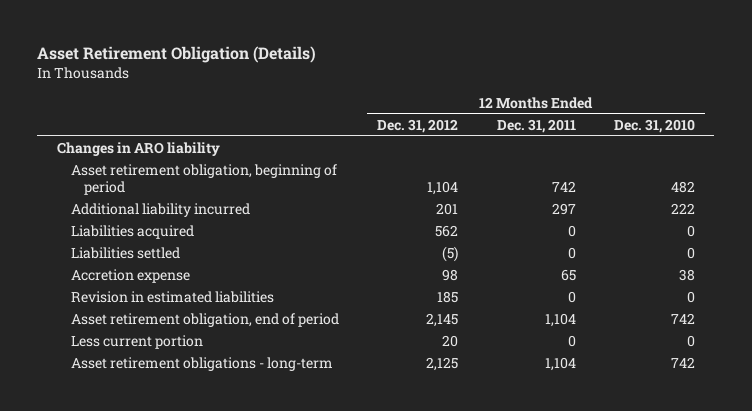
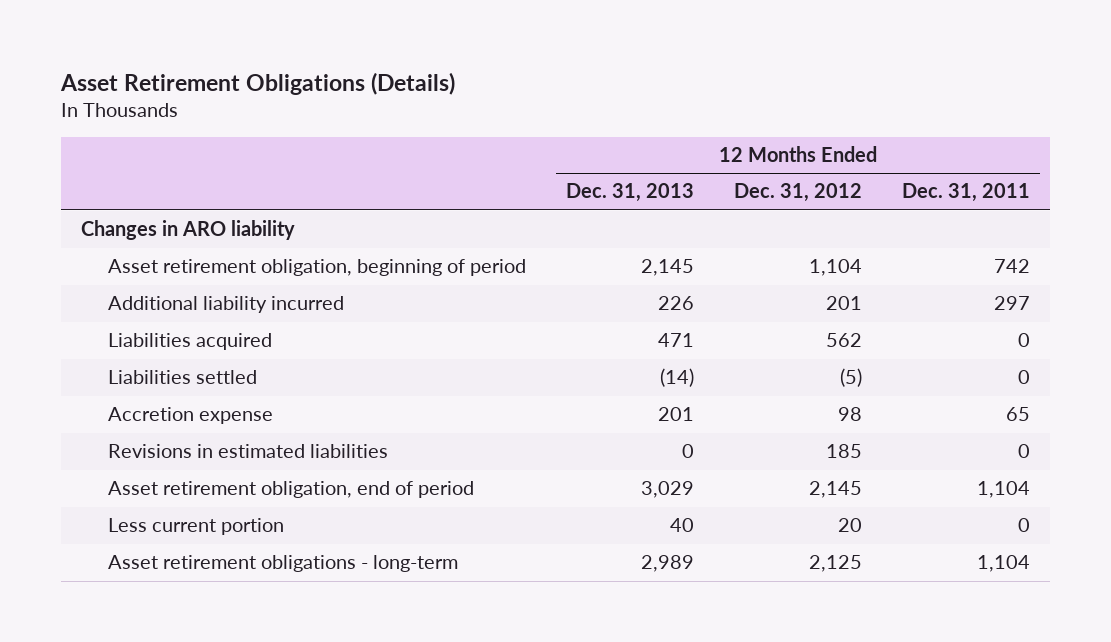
[37,46,317,64] Asset Retirement Obligation (Details) -> [59,71,455,95] Asset Retirement Obligations (Details)
[614,118,696,133] Dec. 31, 2010 -> none
none -> [566,183,695,203] Dec. 31, 2013
[70,290,274,303] Revision in estimated liabilities -> [107,444,388,459] Revisions in estimated liabilities

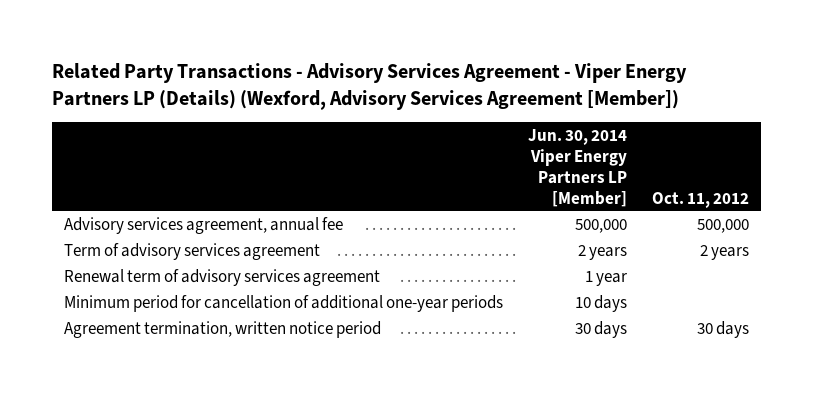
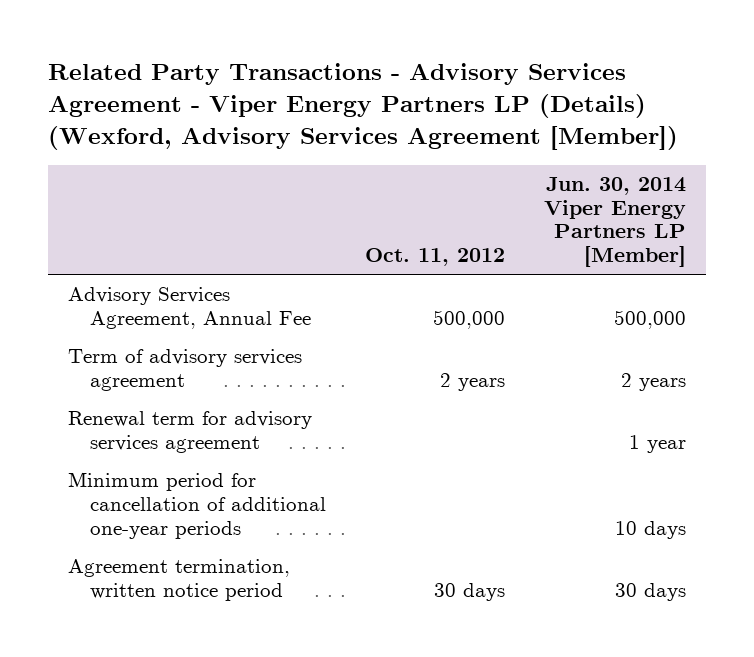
[64,217,344,235] Advisory services agreement, annual fee -> [67,287,312,329] Advisory Services Agreement, Annual Fee
[64,269,381,287] Renewal term of advisory services agreement -> [67,411,312,453] Renewal term for advisory services agreement

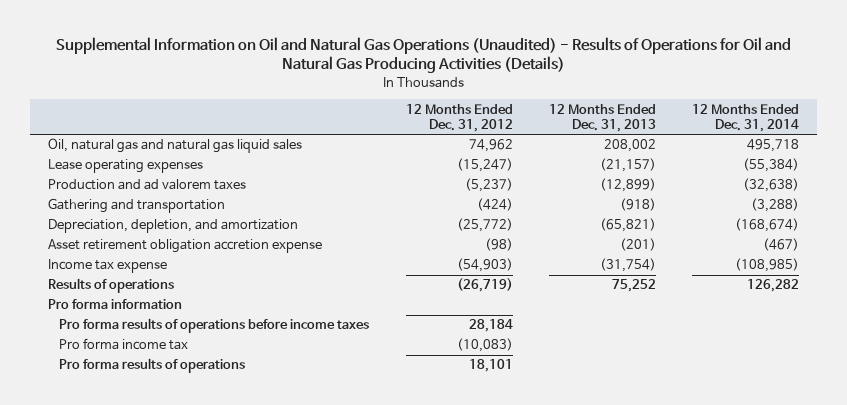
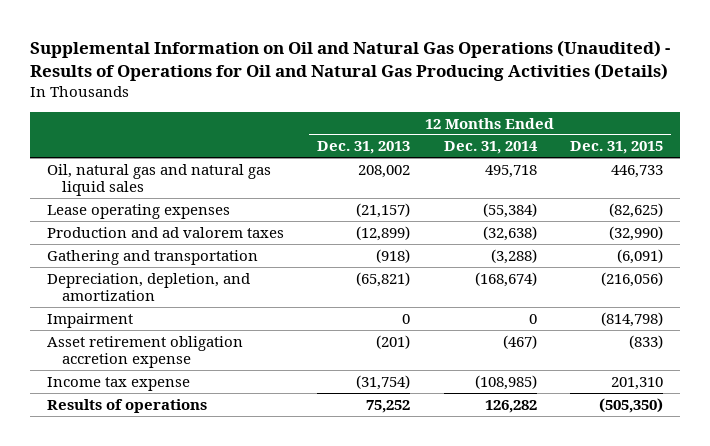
[405,103,513,132] 12 Months Ended Dec. 31, 2012 -> none
none -> [569,141,663,155] Dec. 31, 2015
none -> [47,312,134,328] Impairment
[48,299,183,310] Pro forma information -> none
[59,318,370,334] Pro forma results of operations before income taxes -> none
[59,338,189,351] Pro forma income tax -> none
[59,358,246,374] Pro forma results of operations -> none

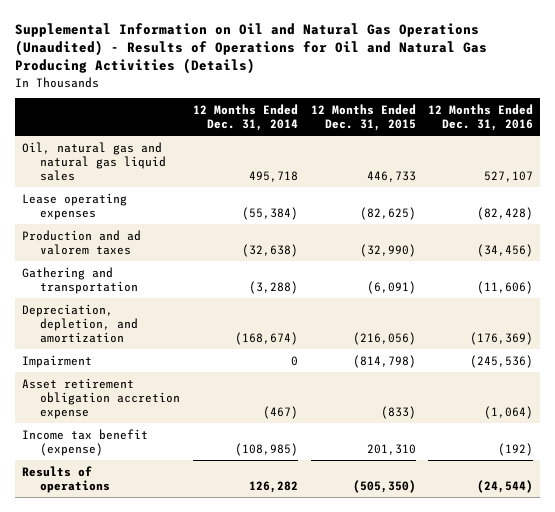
[317,141,411,155] Dec. 31, 2013 -> none
none -> [428,104,534,132] 12 Months Ended Dec. 31, 2016
[47,376,191,391] Income tax expense -> [21,428,148,456] Income tax benefit (expense)

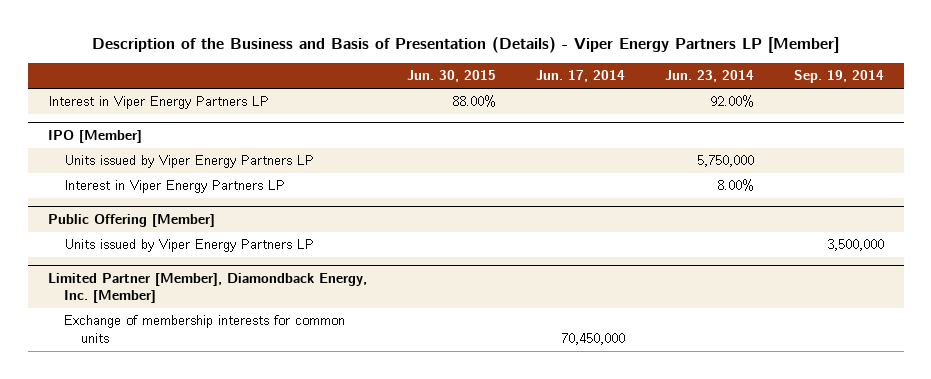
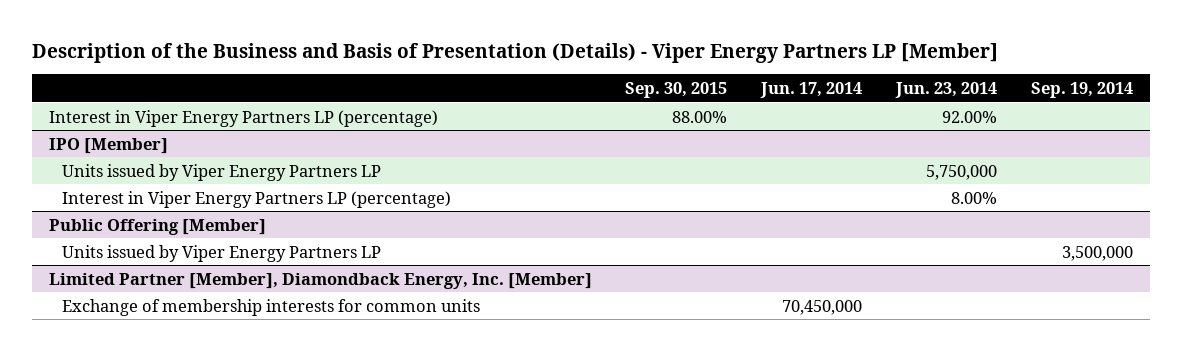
[406,70,496,83] Jun. 30, 2015 -> none
none -> [625,81,728,98] Sep. 30, 2015
[47,96,269,110] Interest in Viper Energy Partners LP -> [48,109,438,127] Interest in Viper Energy Partners LP (percentage)
[64,180,286,194] Interest in Viper Energy Partners LP -> [62,190,452,208] Interest in Viper Energy Partners LP (percentage)

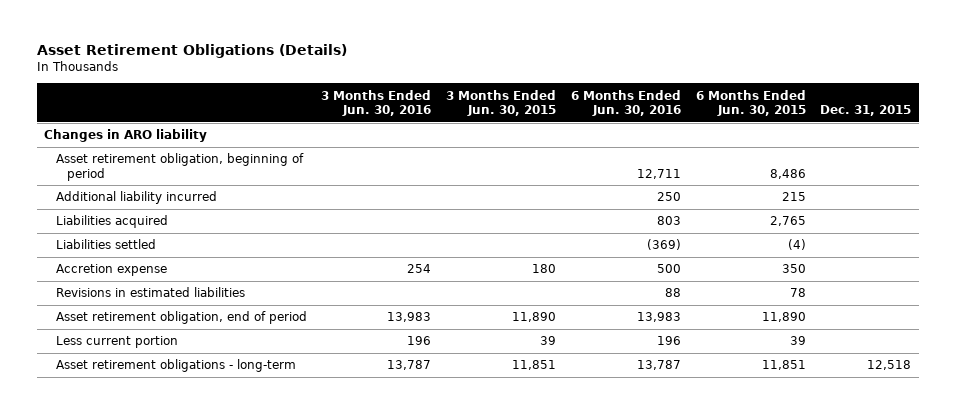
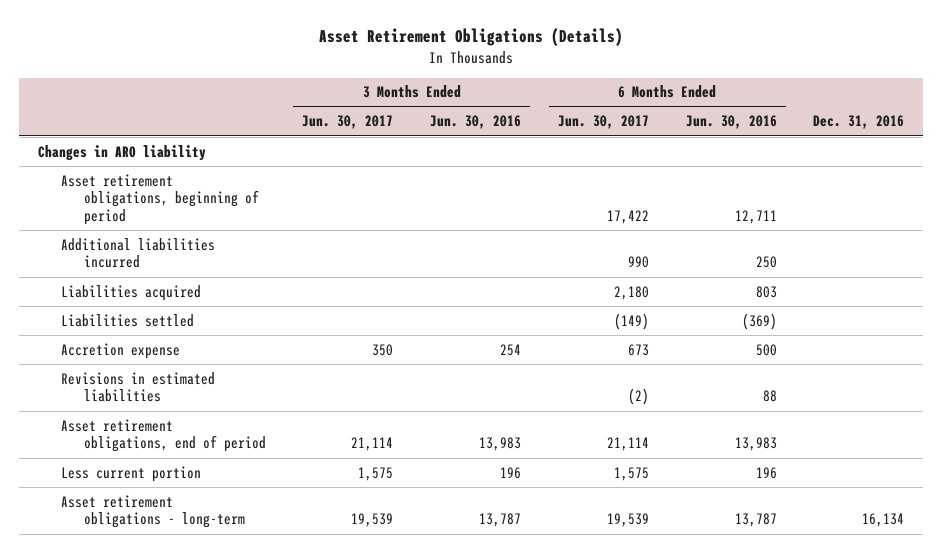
[446,89,557,117] 3 Months Ended Jun. 30, 2015 -> none
[695,89,806,117] 6 Months Ended Jun. 30, 2015 -> none
[820,105,912,117] Dec. 31, 2015 -> none
none -> [302,115,394,130] Jun. 30, 2017
none -> [557,115,649,130] Jun. 30, 2017
none -> [813,115,905,130] Dec. 31, 2016
[55,153,304,181] Asset retirement obligation, beginning of period -> [60,173,259,225] Asset retirement obligations, beginning of period
[55,191,217,205] Additional liability incurred -> [60,237,215,269] Additional liabilities incurred
[55,311,307,325] Asset retirement obligation, end of period -> [60,418,266,453] Asset retirement obligations, end of period

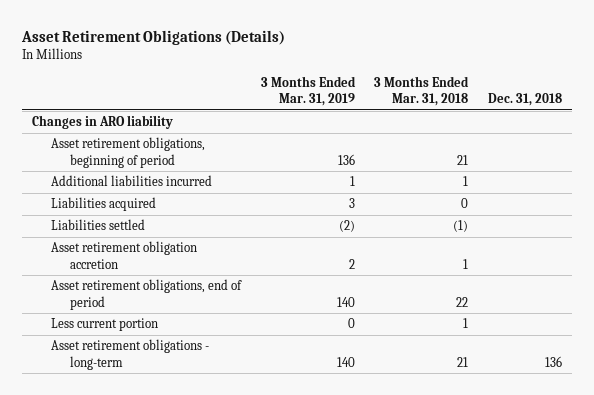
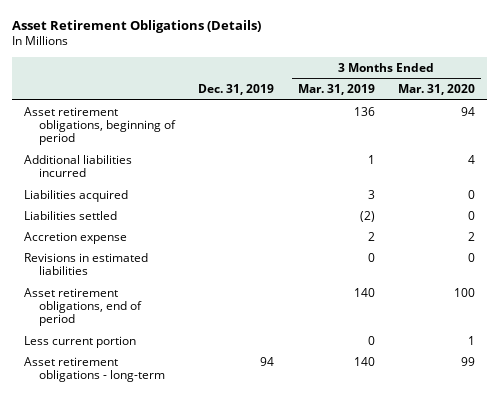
[374,75,470,107] 3 Months Ended Mar. 31, 2018 -> none
[488,93,563,107] Dec. 31, 2018 -> none
none -> [198,84,275,96] Dec. 31, 2019
none -> [398,84,476,96] Mar. 31, 2020
[31,115,173,130] Changes in ARO liability -> none
[50,241,197,269] Asset retirement obligation accretion -> [23,231,127,244] Accretion expense
none -> [23,252,148,276] Revisions in estimated liabilities

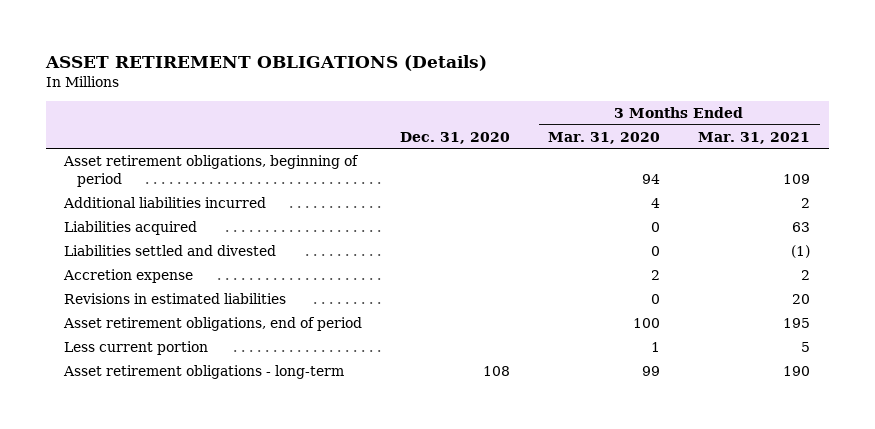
[11,19,261,33] Asset Retirement Obligations (Details) -> [44,54,487,71] ASSET RETIREMENT OBLIGATIONS (Details)
[198,84,275,96] Dec. 31, 2019 -> none
[297,84,375,96] Mar. 31, 2019 -> none
none -> [400,131,511,144] Dec. 31, 2020
none -> [698,131,811,144] Mar. 31, 2021
[23,210,117,220] Liabilities settled -> [64,245,277,257] Liabilities settled and divested

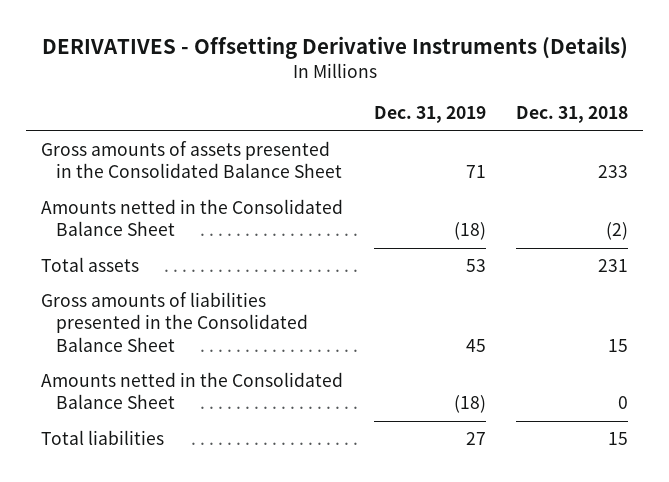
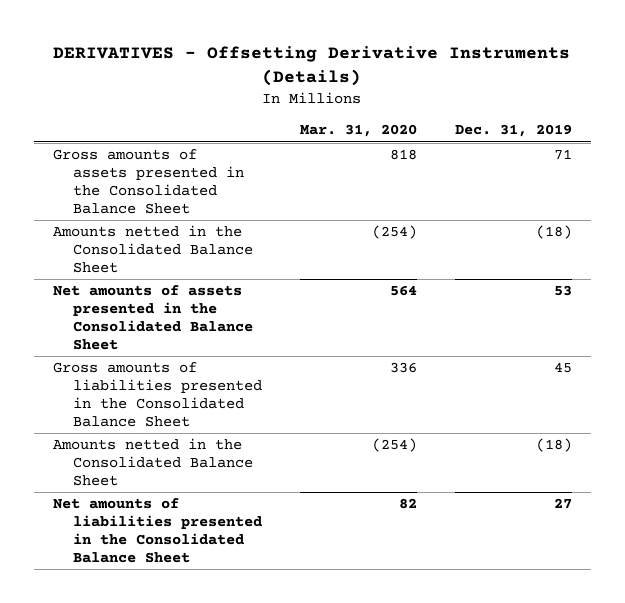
[515,106,628,124] Dec. 31, 2018 -> none
none -> [299,124,417,138] Mar. 31, 2020
[41,257,140,273] Total assets -> [52,285,253,350] Net amounts of assets presented in the Consolidated Balance Sheet
[41,430,165,446] Total liabilities -> [52,498,262,563] Net amounts of liabilities presented in the Consolidated Balance Sheet

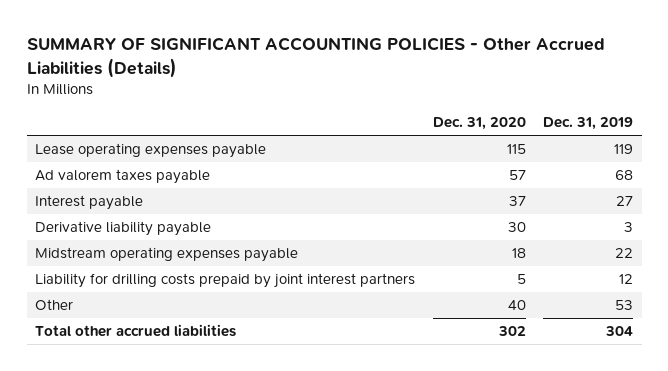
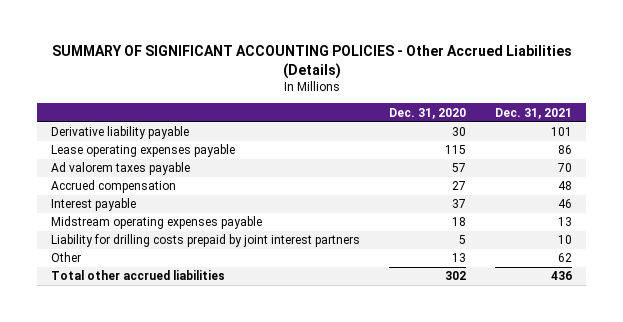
[543,117,634,131] Dec. 31, 2019 -> none
none -> [494,107,572,119] Dec. 31, 2021
[35,221,212,237] Derivative liability payable -> [51,126,190,140] Derivative liability payable
none -> [51,180,177,194] Accrued compensation
[507,300,526,311] 40 -> [452,253,467,263] 13

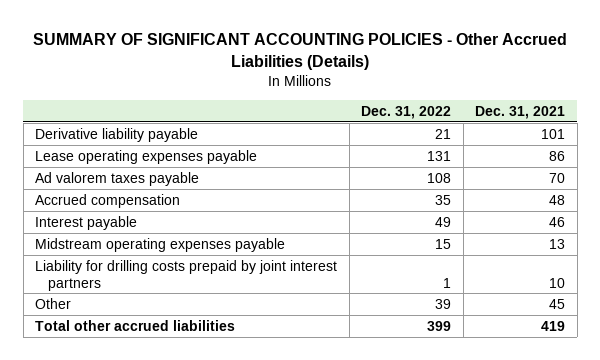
[389,107,467,119] Dec. 31, 2020 -> none
none -> [361,105,452,119] Dec. 31, 2022
[557,253,572,263] 62 -> [549,298,566,309] 45
[550,271,572,281] 436 -> [541,320,566,331] 419

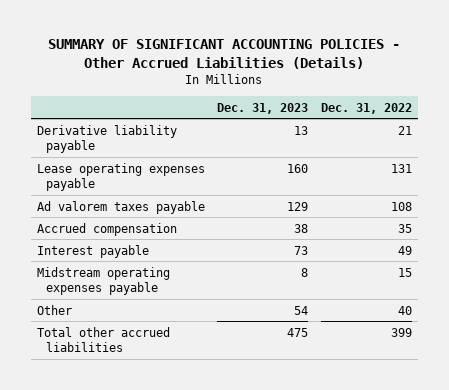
[475,105,566,119] Dec. 31, 2021 -> none
none -> [217,102,309,114] Dec. 31, 2023
[35,259,338,291] Liability for drilling costs prepaid by joint interest partners -> none
[435,298,452,309] 39 -> [397,305,412,315] 40

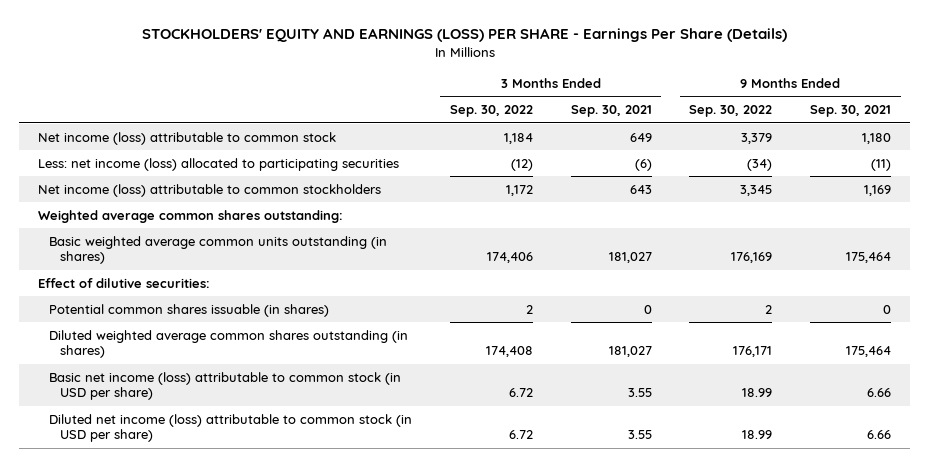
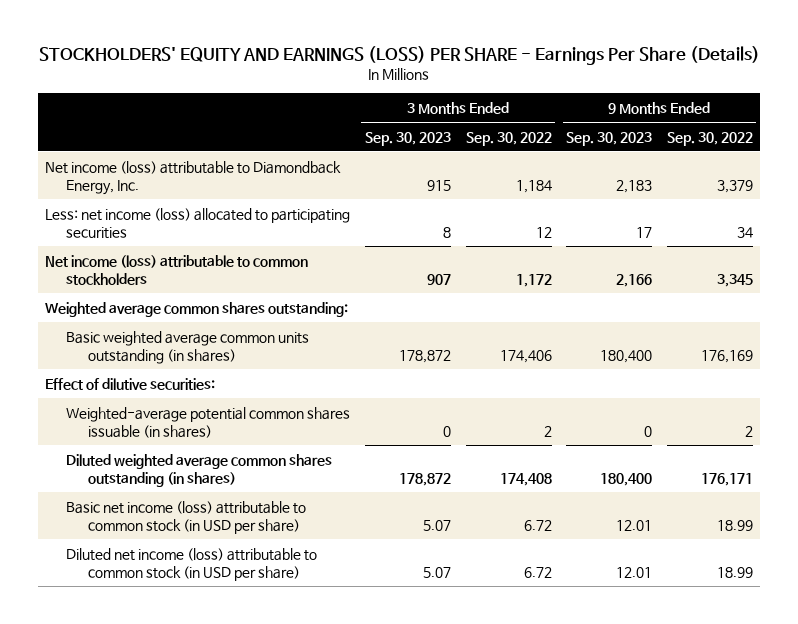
[570,105,652,118] Sep. 30, 2021 -> none
[810,105,892,118] Sep. 30, 2021 -> none
none -> [365,131,452,146] Sep. 30, 2023
none -> [566,131,653,146] Sep. 30, 2023
[37,131,336,145] Net income (loss) attributable to common stock -> [45,160,342,195] Net income (loss) attributable to Diamondback Energy, Inc.
[510,158,533,171] (12) -> [535,226,552,238] 12
[747,158,773,171] (34) -> [736,226,753,238] 34
[48,303,329,317] Potential common shares issuable (in shares) -> [66,406,351,438] Weighted-average potential common shares issuable (in shares)

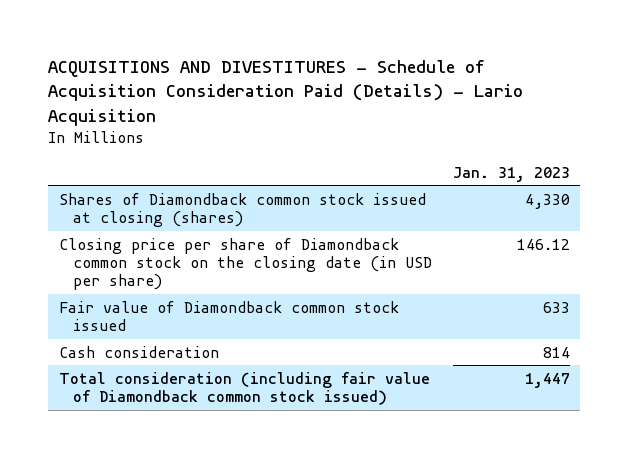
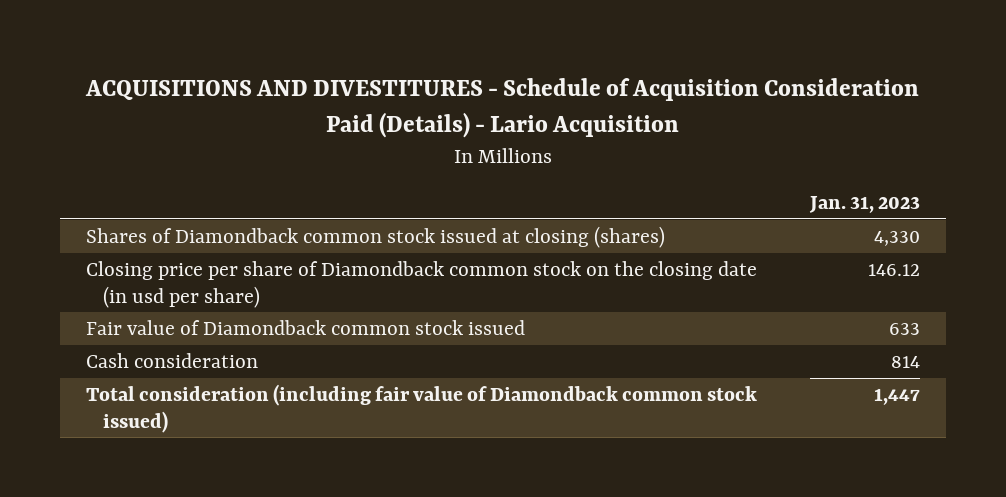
[58,237,433,291] Closing price per share of Diamondback common stock on the closing date (in USD per share) -> [86,260,758,308] Closing price per share of Diamondback common stock on the closing date (in usd per share)

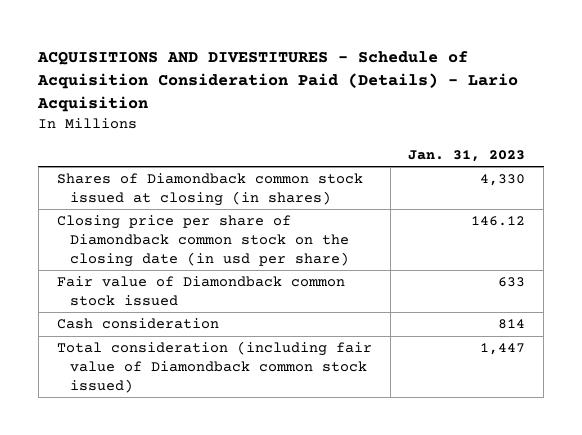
[86,225,666,248] Shares of Diamondback common stock issued at closing (shares) -> [56,173,363,206] Shares of Diamondback common stock issued at closing (in shares)

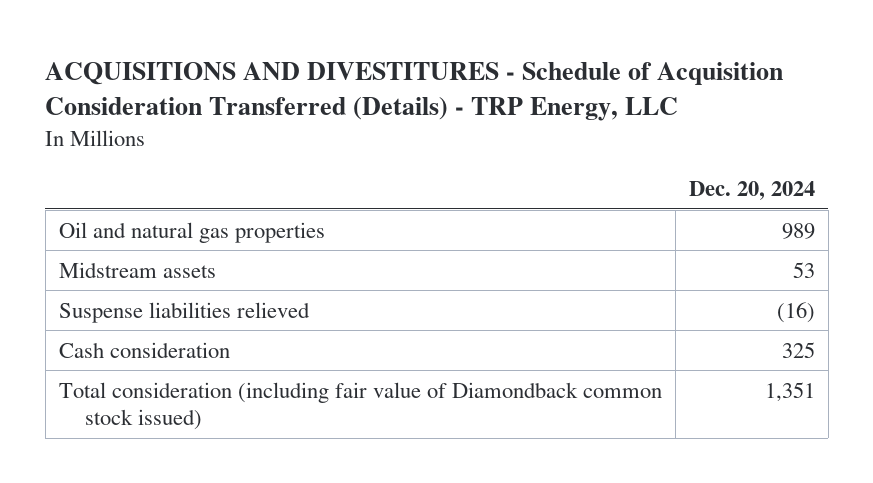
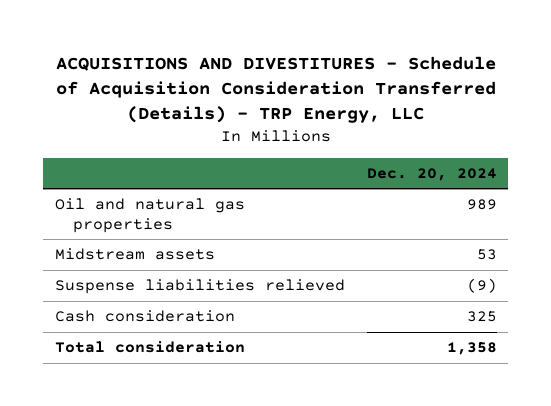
[776,301,815,323] (16) -> [466,278,497,294] (9)
[58,381,662,430] Total consideration (including fair value of Diamondback common stock issued) -> [54,341,245,354] Total consideration
[764,381,815,402] 1,351 -> [446,342,497,356] 1,358

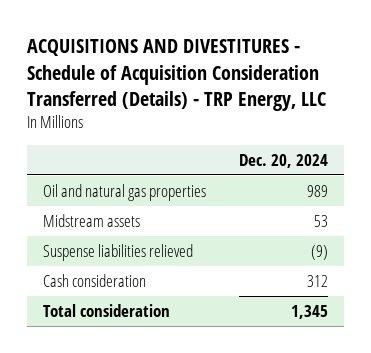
[466,311,497,323] 325 -> [306,274,328,287] 312
[446,342,497,356] 1,358 -> [290,304,328,319] 1,345

